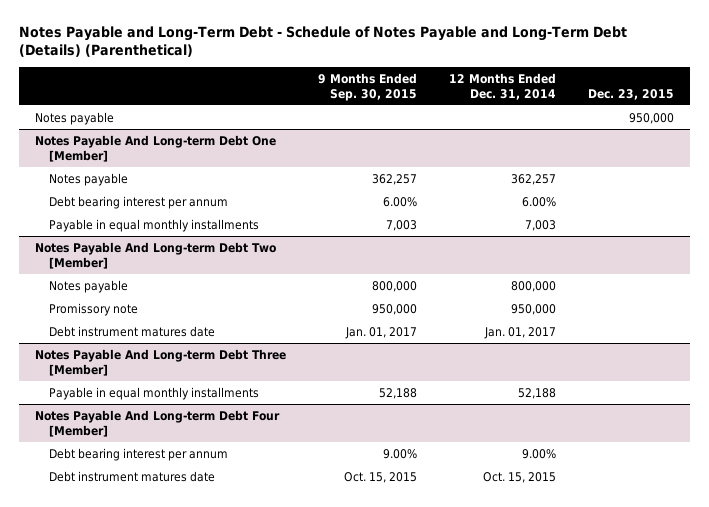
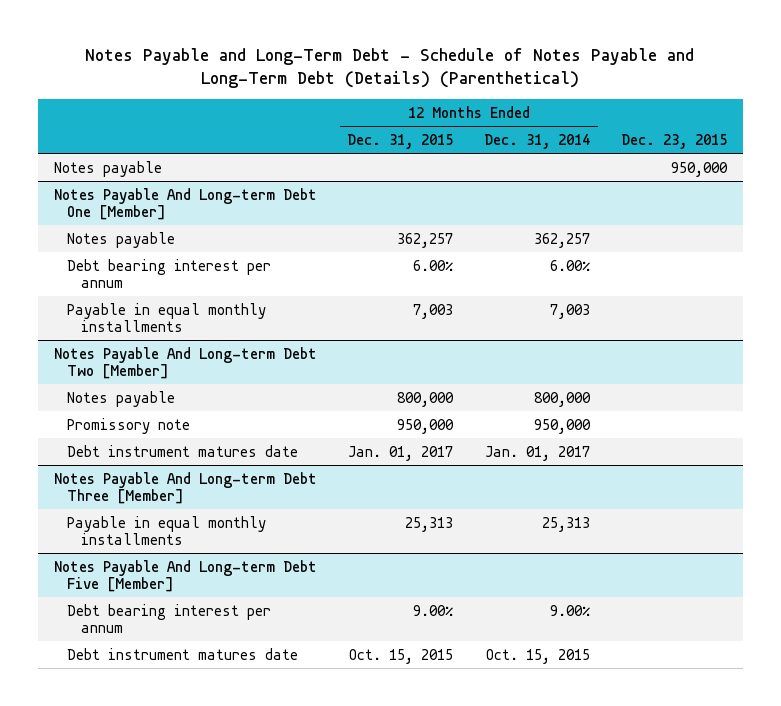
[317,72,417,101] 9 Months Ended Sep. 30, 2015 -> none
none -> [347,133,454,149] Dec. 31, 2015
[517,387,556,399] 52,188 -> [542,516,591,532] 25,313
[35,409,281,437] Notes Payable And Long-term Debt Four [Member] -> [53,559,317,592] Notes Payable And Long-term Debt Five [Member]

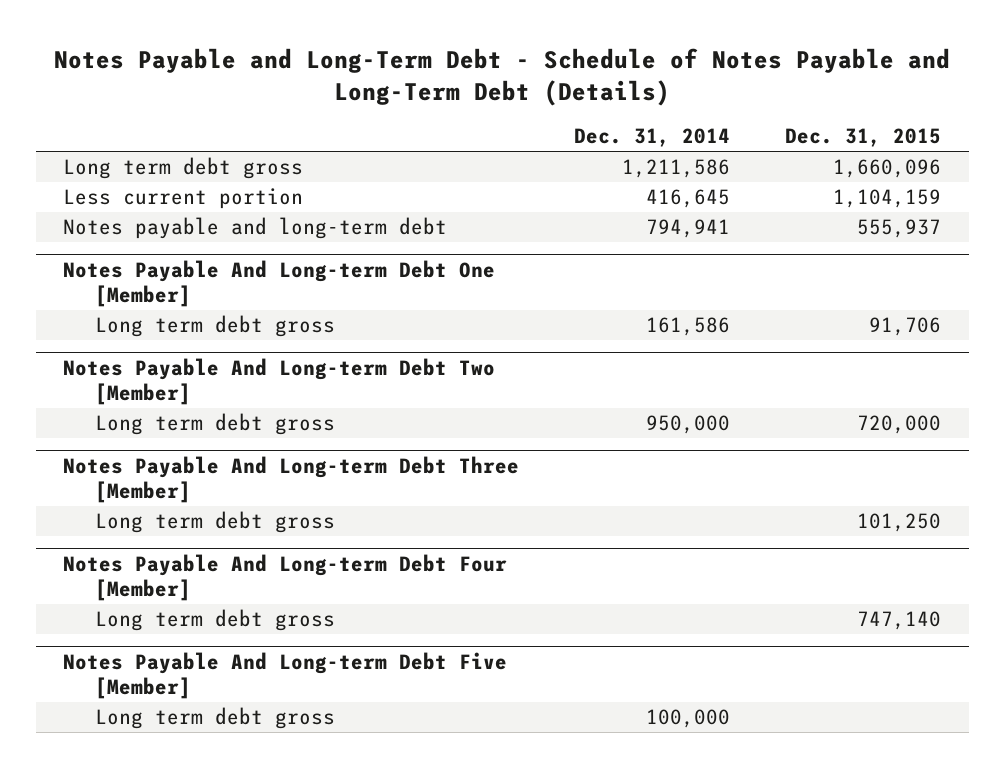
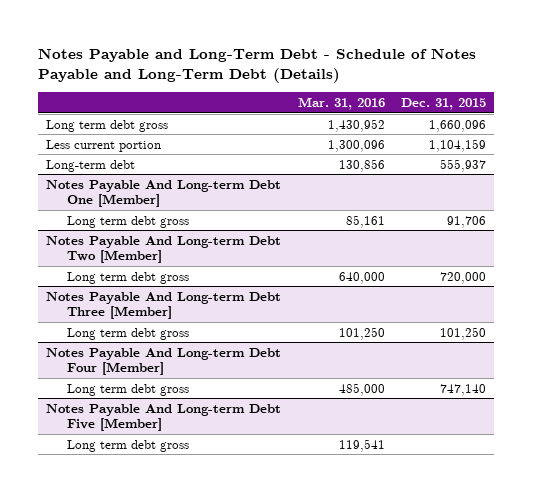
[574,128,731,148] Dec. 31, 2014 -> none
none -> [297,97,385,111] Mar. 31, 2016
[63,217,448,240] Notes payable and long-term debt -> [46,159,136,172] Long-term debt

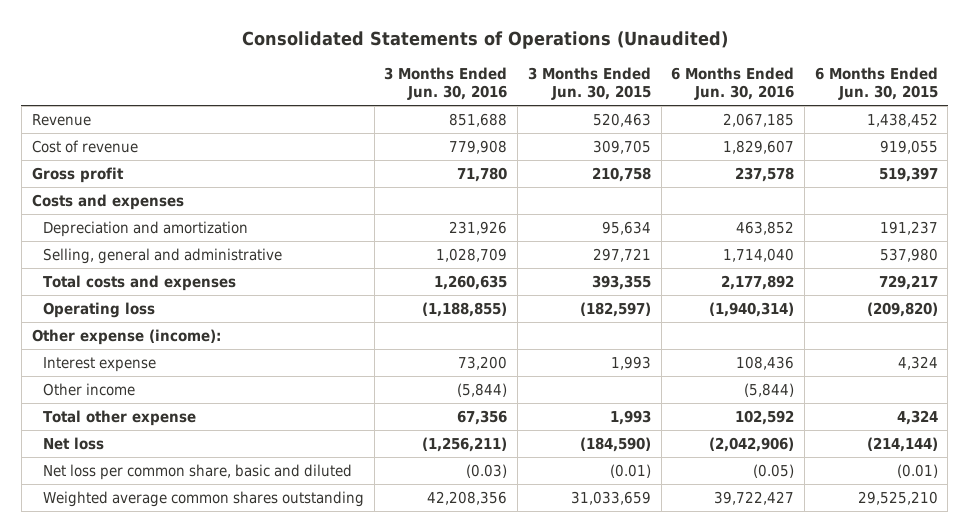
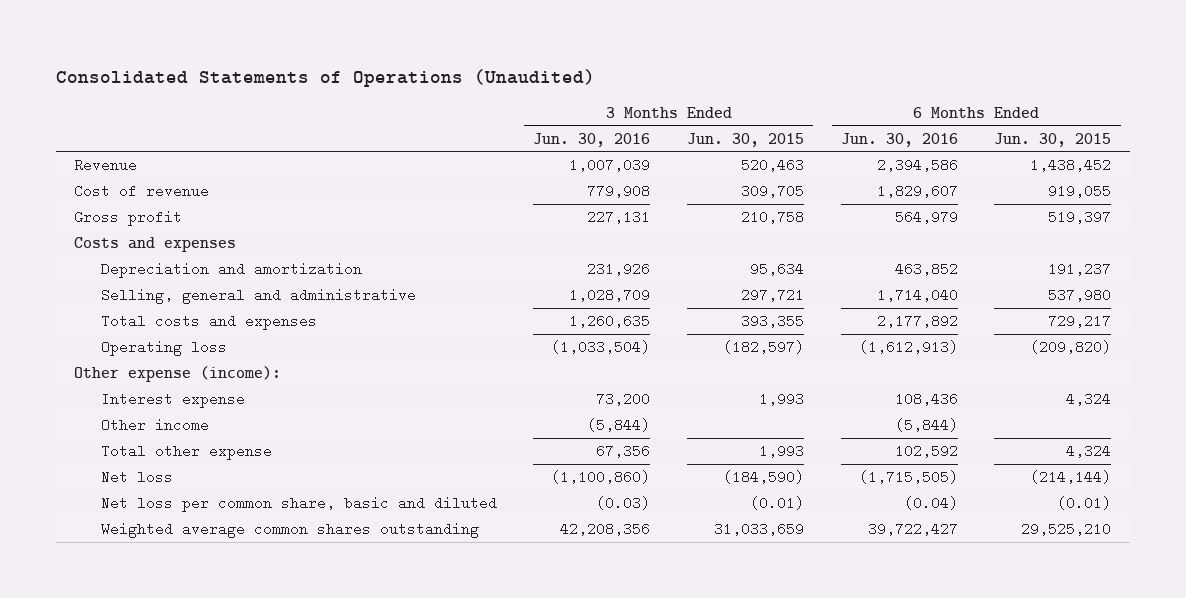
[449,113,508,128] 851,688 -> [569,158,651,173] 1,007,039
[723,113,795,128] 2,067,185 -> [876,158,958,173] 2,394,586
[457,167,508,183] 71,780 -> [587,210,651,225] 227,131
[735,167,795,183] 237,578 -> [894,210,958,225] 564,979
[422,302,508,318] (1,188,855) -> [551,340,651,355] (1,033,504)
[709,302,795,318] (1,940,314) -> [858,340,958,355] (1,612,913)
[422,437,508,453] (1,256,211) -> [551,470,651,485] (1,100,860)
[709,437,795,453] (2,042,906) -> [858,470,958,485] (1,715,505)
[753,464,795,479] (0.05) -> [903,496,958,511] (0.04)

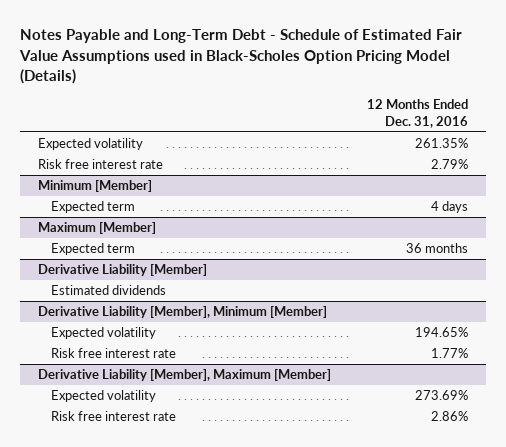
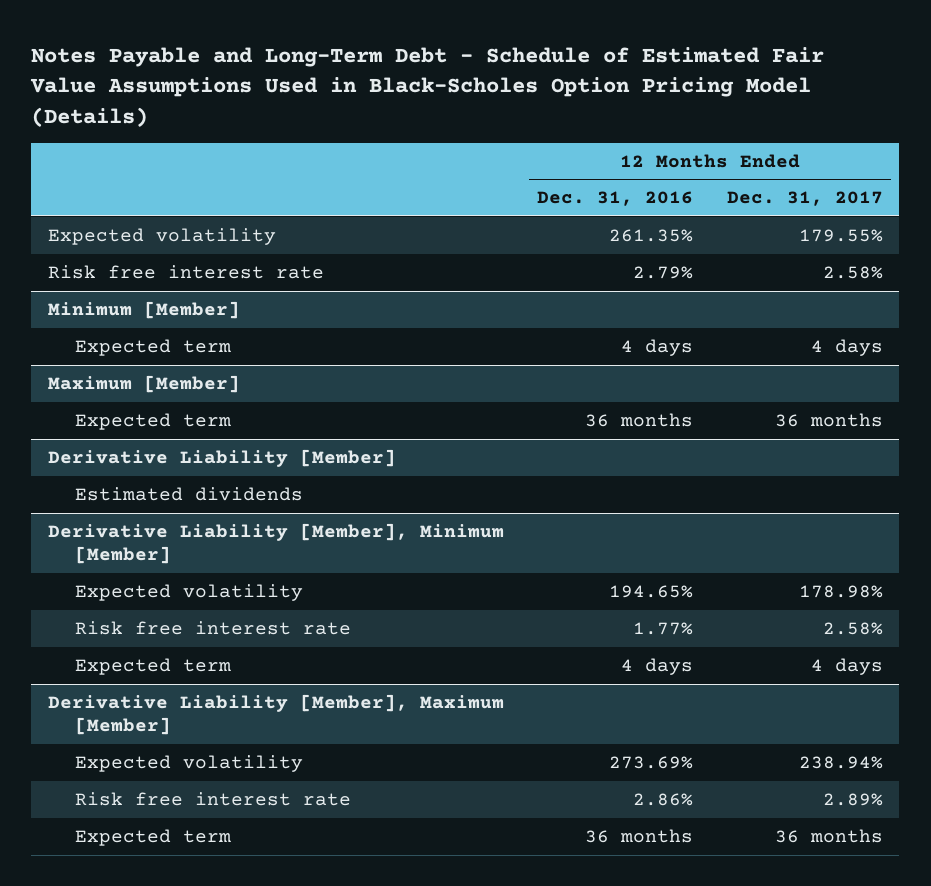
[19,29,463,85] Notes Payable and Long-Term Debt - Schedule of Estimated Fair Value Assumptions used in Black-Scholes Option Pricing Model (Details) -> [30,46,825,127] Notes Payable and Long-Term Debt - Schedule of Estimated Fair Value Assumptions Used in Black-Scholes Option Pricing Model (Details)
none -> [726,191,883,207] Dec. 31, 2017
none -> [75,657,232,675] Expected term
none -> [75,828,232,846] Expected term

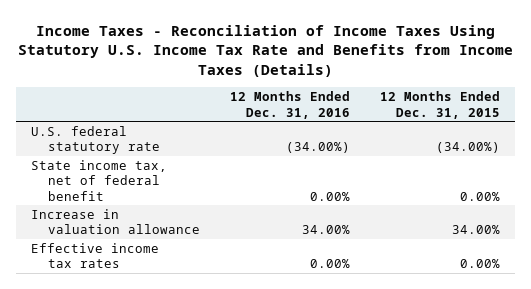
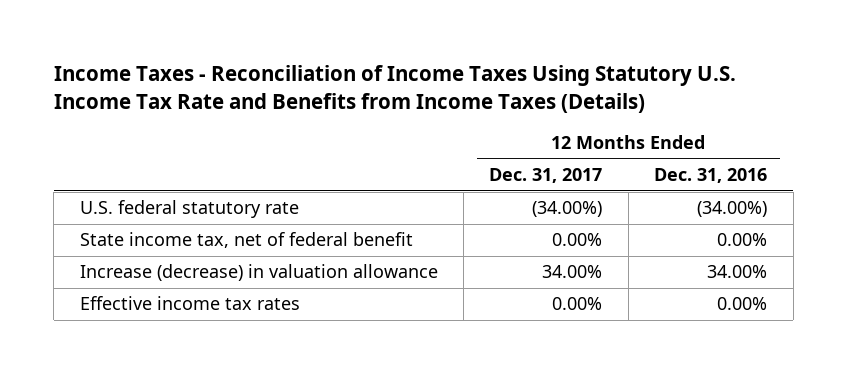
[380,91,501,119] 12 Months Ended Dec. 31, 2015 -> none
none -> [489,168,603,184] Dec. 31, 2017
[31,208,201,235] Increase in valuation allowance -> [79,264,438,282] Increase (decrease) in valuation allowance

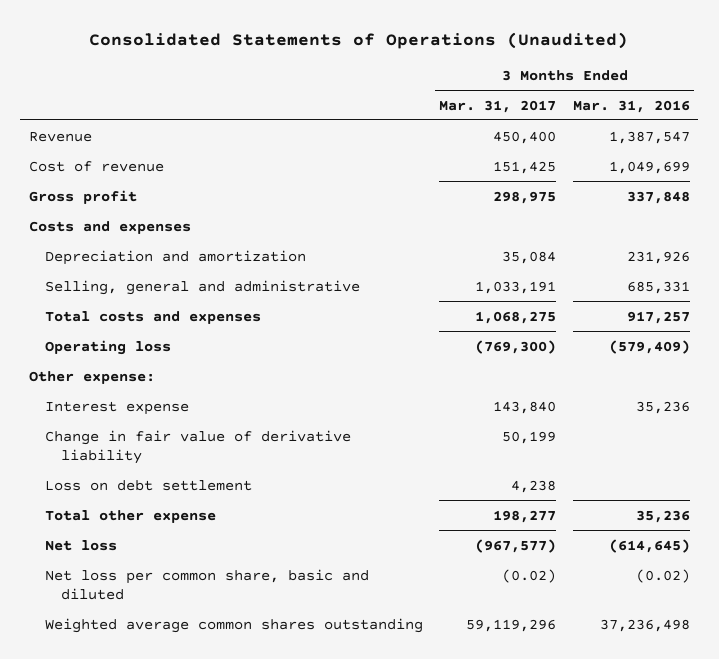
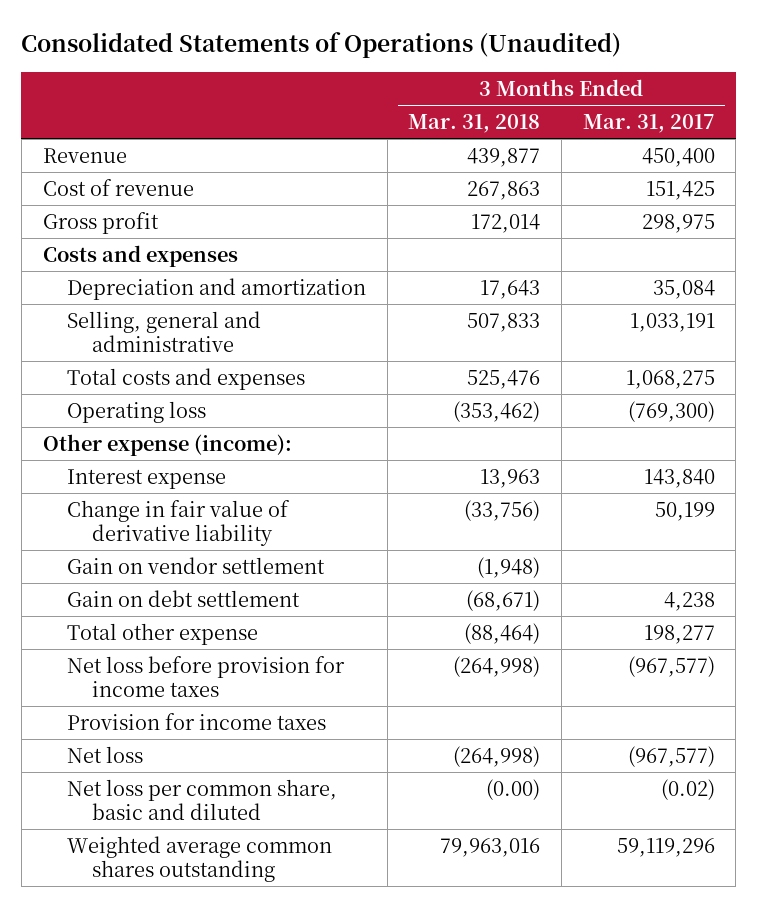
[572,99,690,113] Mar. 31, 2016 -> none
none -> [408,113,541,133] Mar. 31, 2018
[28,370,155,384] Other expense: -> [42,433,292,456] Other expense (income):
none -> [67,556,326,574] Gain on vendor settlement
[44,479,252,491] Loss on debt settlement -> [67,589,301,607] Gain on debt settlement
none -> [67,655,346,698] Net loss before provision for income taxes
none -> [67,712,327,730] Provision for income taxes

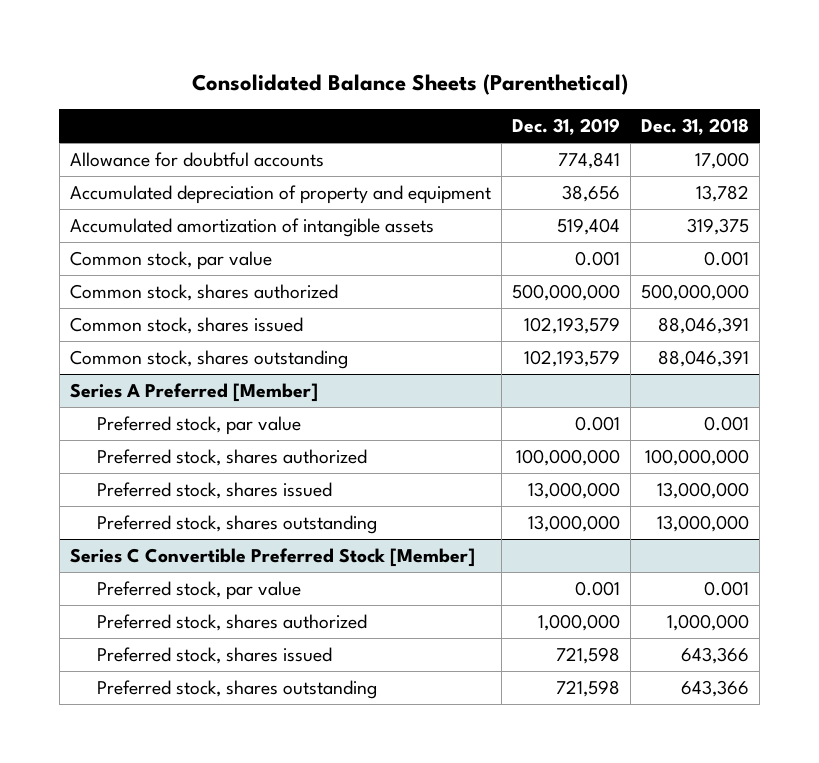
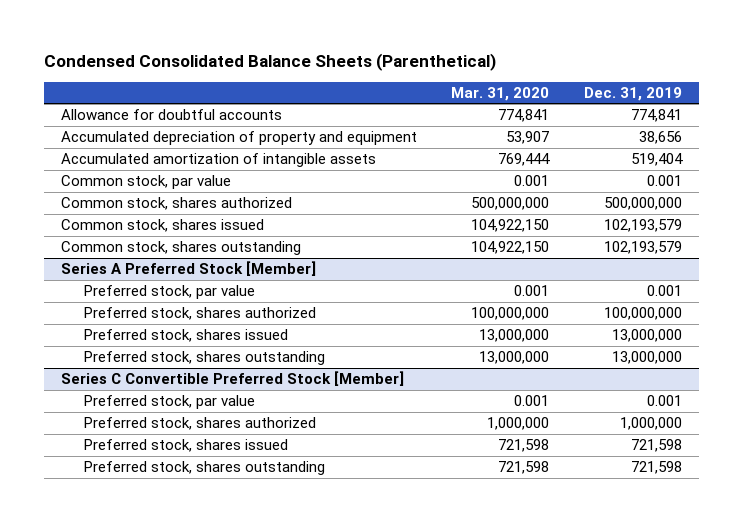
[191,73,628,95] Consolidated Balance Sheets (Parenthetical) -> [43,52,496,71] Condensed Consolidated Balance Sheets (Parenthetical)
[641,118,750,136] Dec. 31, 2018 -> none
none -> [451,86,550,101] Mar. 31, 2020
[69,382,318,402] Series A Preferred [Member] -> [60,261,316,277] Series A Preferred Stock [Member]

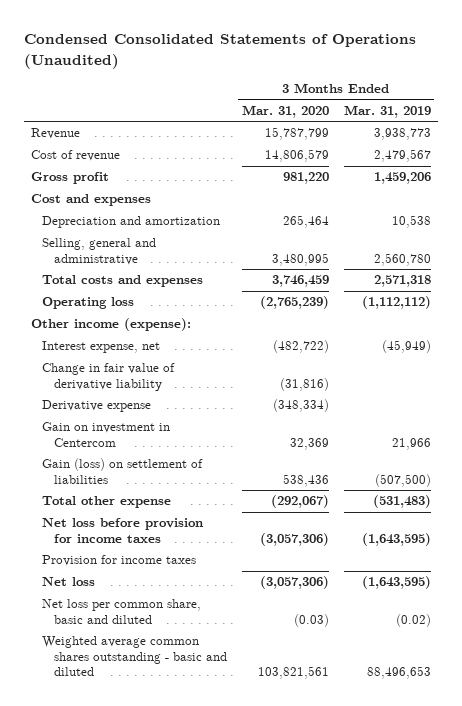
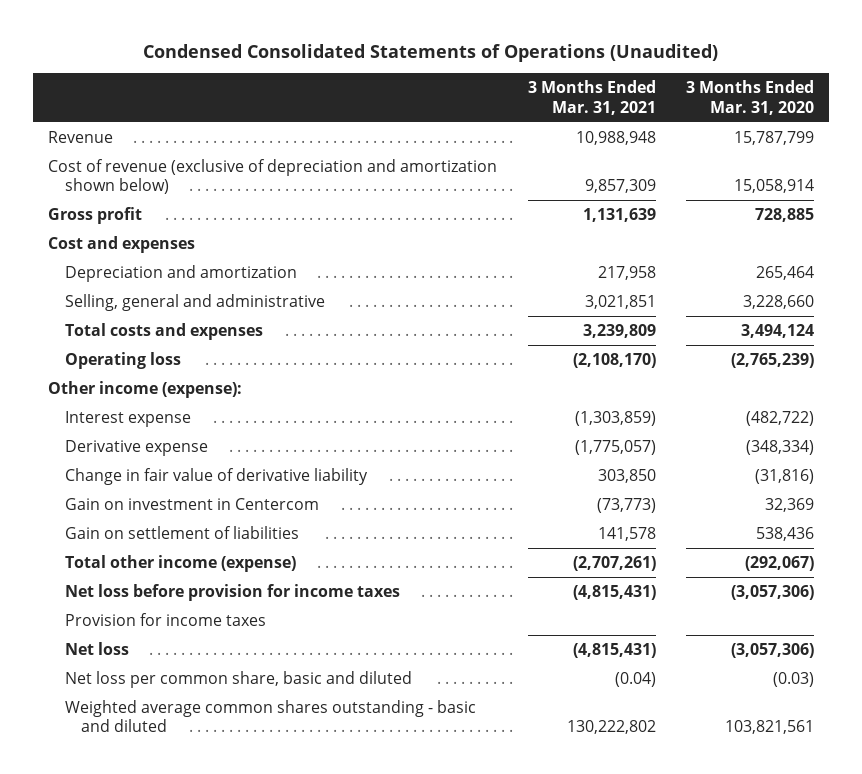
[343,104,431,118] Mar. 31, 2019 -> none
none -> [527,80,656,115] 3 Months Ended Mar. 31, 2021
[31,150,121,162] Cost of revenue -> [48,159,498,195] Cost of revenue (exclusive of depreciation and amortization shown below)
[264,149,329,163] 14,806,579 -> [733,179,814,194] 15,058,914
[282,172,329,185] 981,220 -> [754,208,814,223] 728,885
[271,252,329,266] 3,480,995 -> [742,295,814,310] 3,228,660
[271,275,329,288] 3,746,459 -> [740,324,814,339] 3,494,124
[42,341,161,354] Interest expense, net -> [64,411,191,428] Interest expense
[42,363,176,391] Change in fair value of derivative liability -> [64,468,368,486] Change in fair value of derivative liability
[42,458,204,484] Gain (loss) on settlement of liabilities -> [64,526,299,540] Gain on settlement of liabilities
[42,496,172,509] Total other expense -> [64,555,296,573] Total other income (expense)

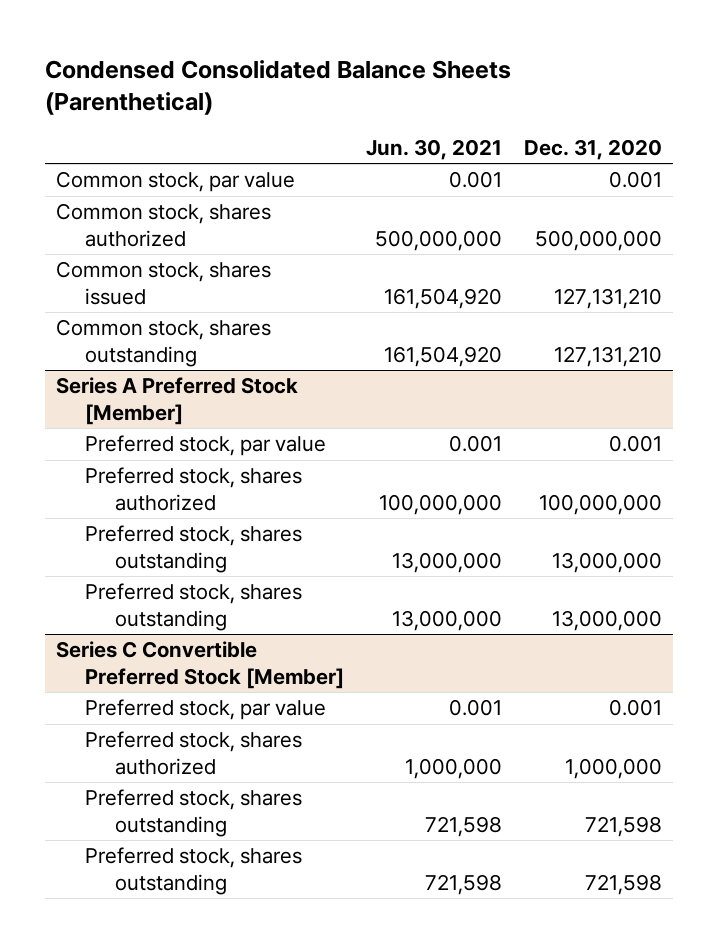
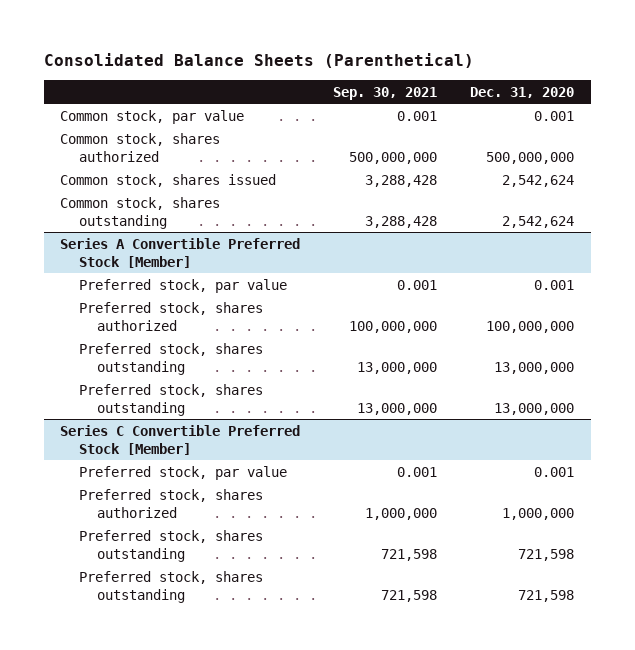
[45,59,512,116] Condensed Consolidated Balance Sheets (Parenthetical) -> [43,52,474,68] Consolidated Balance Sheets (Parenthetical)
[366,138,503,160] Jun. 30, 2021 -> none
none -> [333,86,438,100] Sep. 30, 2021
[554,287,663,309] 127,131,210 -> [502,174,575,187] 2,542,624
[554,345,663,367] 127,131,210 -> [502,215,575,228] 2,542,624
[56,377,299,425] Series A Preferred Stock [Member] -> [60,237,301,268] Series A Convertible Preferred Stock [Member]

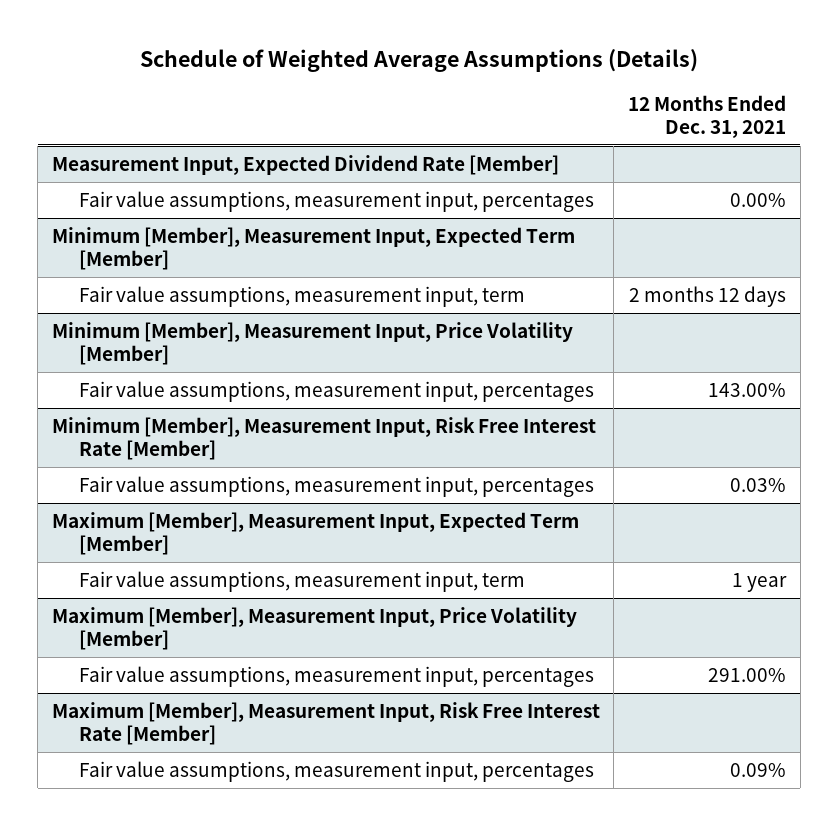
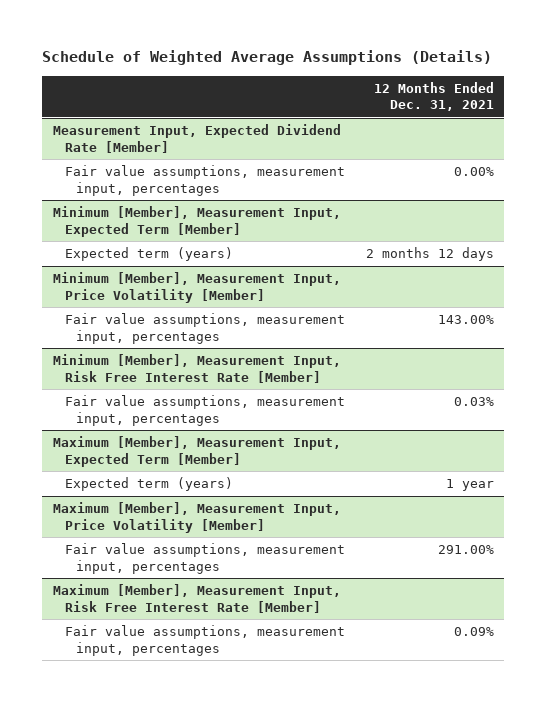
[78,285,525,307] Fair value assumptions, measurement input, term -> [64,247,233,262] Expected term (years)
[78,570,525,592] Fair value assumptions, measurement input, term -> [64,477,233,492] Expected term (years)

